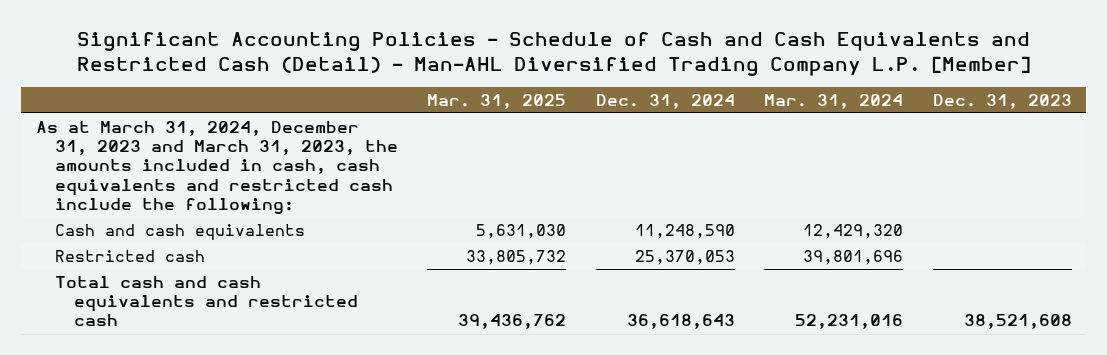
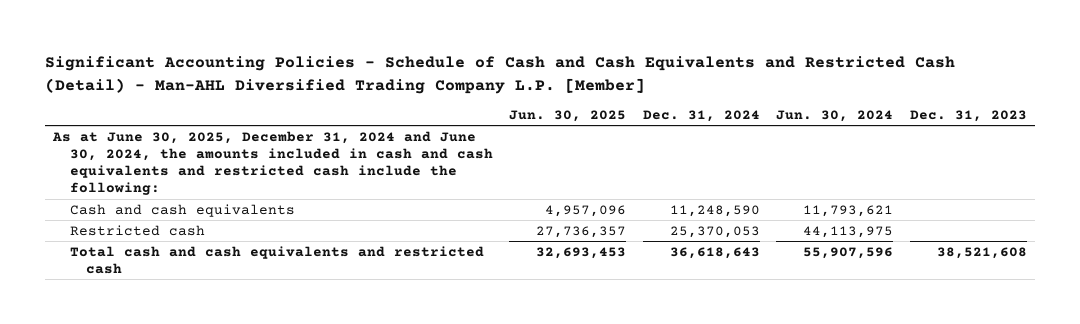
[427,93,567,109] Mar. 31, 2025 -> none
[764,93,904,109] Mar. 31, 2024 -> none
none -> [509,109,627,122] Jun. 30, 2025
none -> [776,109,894,122] Jun. 30, 2024
[35,121,398,214] As at March 31, 2024, December 31, 2023 and March 31, 2023, the amounts included in cash, cash equivalents and restricted cash include the following: -> [51,130,493,196] As at June 30, 2025, December 31, 2024 and June 30, 2024, the amounts included in cash and cash equivalents and restricted cash include the following:

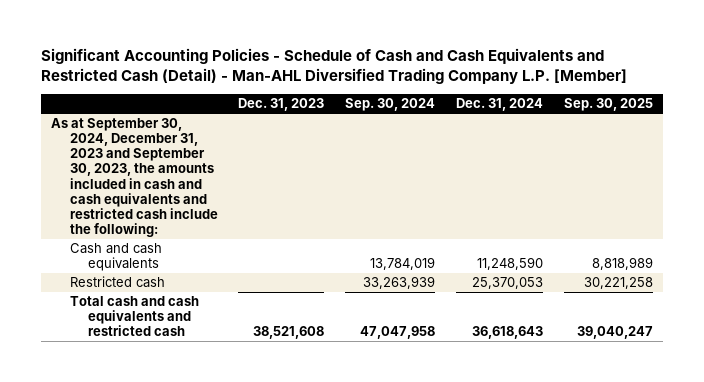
[509,109,627,122] Jun. 30, 2025 -> none
[776,109,894,122] Jun. 30, 2024 -> none
none -> [345,98,436,112] Sep. 30, 2024
none -> [563,98,653,112] Sep. 30, 2025
[51,130,493,196] As at June 30, 2025, December 31, 2024 and June 30, 2024, the amounts included in cash and cash equivalents and restricted cash include the following: -> [51,118,218,237] As at September 30, 2024, December 31, 2023 and September 30, 2023, the amounts included in cash and cash equivalents and restricted cash include the following:

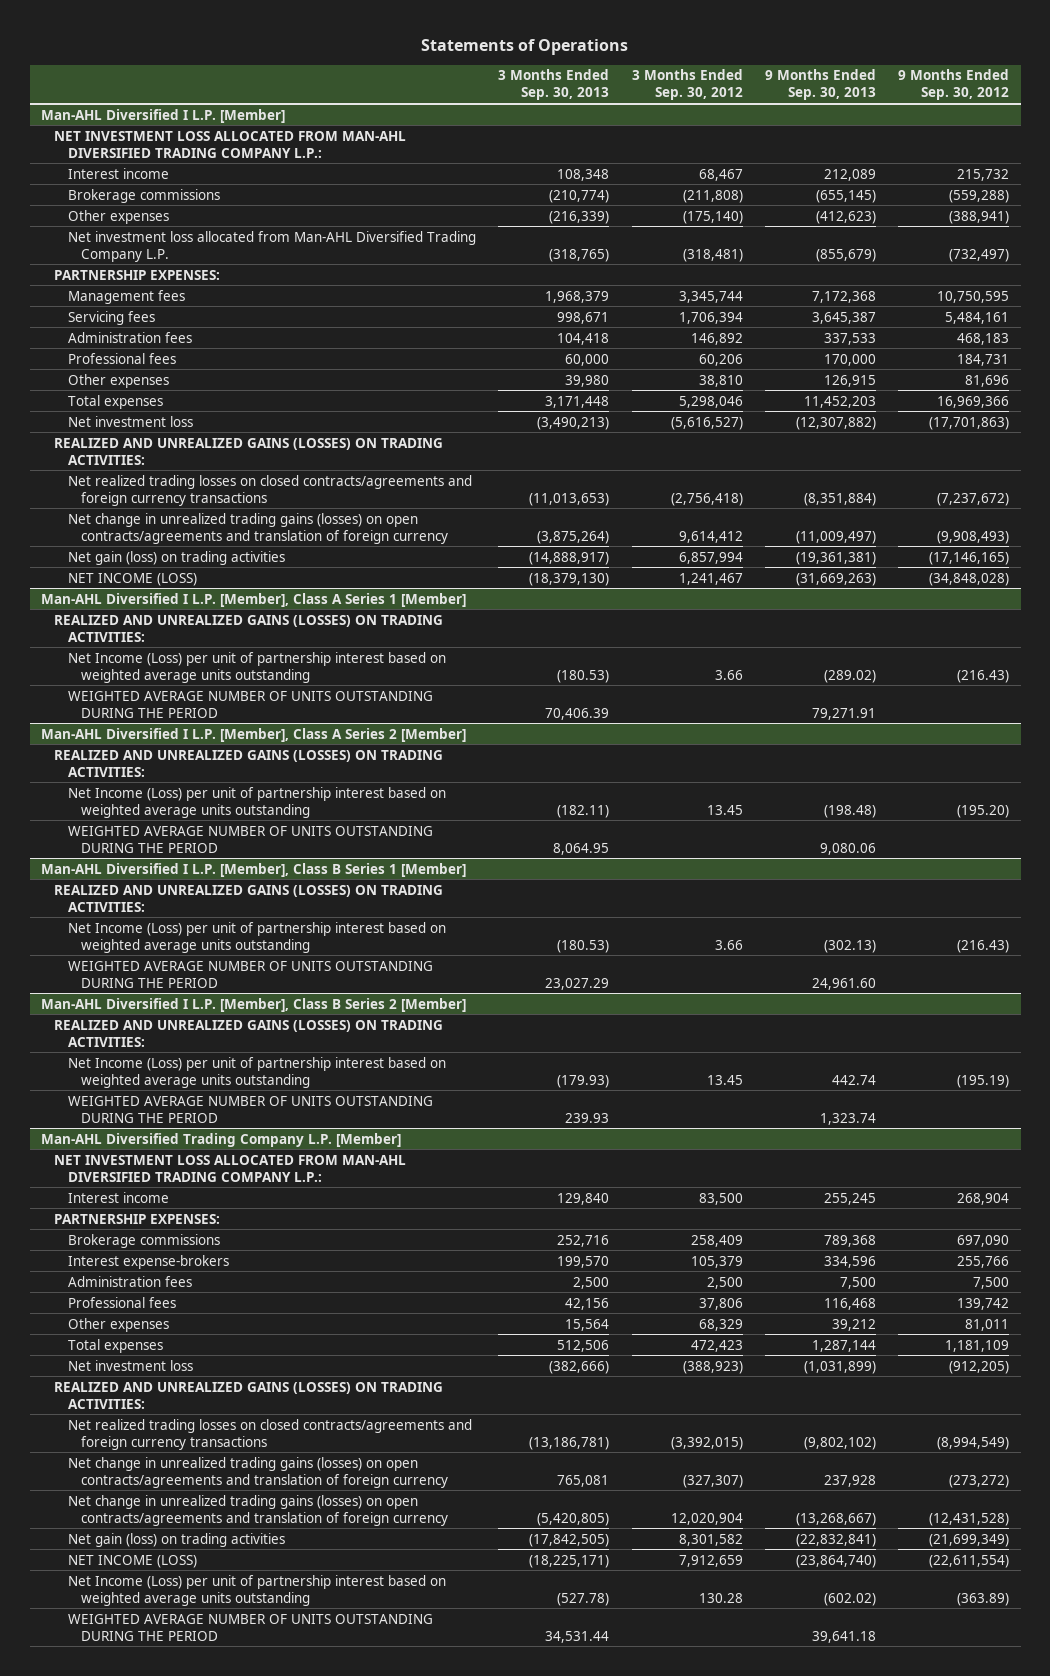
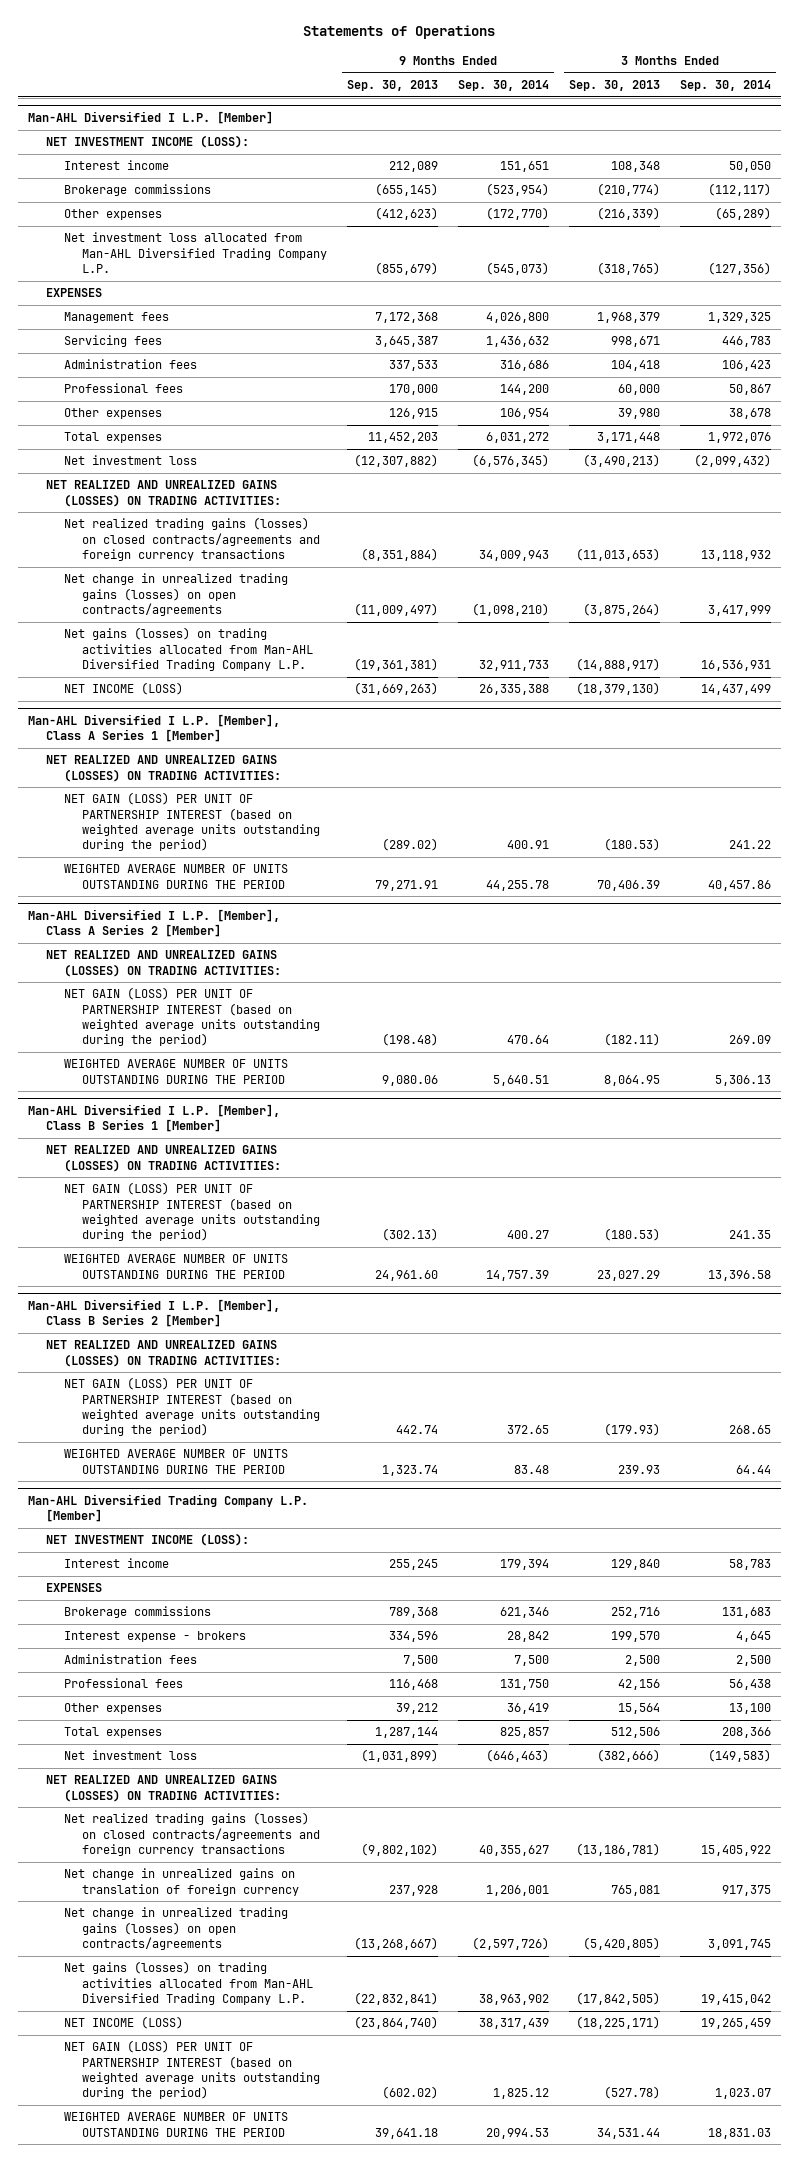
[631,69,743,101] 3 Months Ended Sep. 30, 2012 -> none
[898,69,1010,101] 9 Months Ended Sep. 30, 2012 -> none
none -> [457,80,549,92] Sep. 30, 2014
none -> [679,80,771,92] Sep. 30, 2014
[54,130,407,158] NET INVESTMENT LOSS ALLOCATED FROM MAN-AHL DIVERSIFIED TRADING COMPANY L.P.: -> [45,135,249,149] NET INVESTMENT INCOME (LOSS):
[54,269,221,280] PARTNERSHIP EXPENSES: -> [45,288,102,298] EXPENSES
[54,437,444,465] REALIZED AND UNREALIZED GAINS (LOSSES) ON TRADING ACTIVITIES: -> [45,480,281,507] NET REALIZED AND UNREALIZED GAINS (LOSSES) ON TRADING ACTIVITIES:
[67,474,472,506] Net realized trading losses on closed contracts/agreements and foreign currency transactions -> [63,517,320,562] Net realized trading gains (losses) on closed contracts/agreements and foreign currency transactions
[67,512,449,544] Net change in unrealized trading gains (losses) on open contracts/agreements and translation of foreign currency -> [63,573,288,617] Net change in unrealized trading gains (losses) on open contracts/agreements
[67,550,285,565] Net gain (loss) on trading activities -> [63,627,313,672] Net gains (losses) on trading activities allocated from Man-AHL Diversified Trading Company L.P.
[54,614,444,642] REALIZED AND UNREALIZED GAINS (LOSSES) ON TRADING ACTIVITIES: -> [45,755,281,782] NET REALIZED AND UNREALIZED GAINS (LOSSES) ON TRADING ACTIVITIES:
[67,651,446,683] Net Income (Loss) per unit of partnership interest based on weighted average units outstanding -> [63,792,320,852] NET GAIN (LOSS) PER UNIT OF PARTNERSHIP INTEREST (based on weighted average units outstanding during the period)
[54,749,444,777] REALIZED AND UNREALIZED GAINS (LOSSES) ON TRADING ACTIVITIES: -> [45,950,281,977] NET REALIZED AND UNREALIZED GAINS (LOSSES) ON TRADING ACTIVITIES:
[67,786,446,818] Net Income (Loss) per unit of partnership interest based on weighted average units outstanding -> [63,987,320,1047] NET GAIN (LOSS) PER UNIT OF PARTNERSHIP INTEREST (based on weighted average units outstanding during the period)
[54,884,444,912] REALIZED AND UNREALIZED GAINS (LOSSES) ON TRADING ACTIVITIES: -> [45,1145,281,1172] NET REALIZED AND UNREALIZED GAINS (LOSSES) ON TRADING ACTIVITIES:
[67,921,446,953] Net Income (Loss) per unit of partnership interest based on weighted average units outstanding -> [63,1182,320,1242] NET GAIN (LOSS) PER UNIT OF PARTNERSHIP INTEREST (based on weighted average units outstanding during the period)
[54,1019,444,1047] REALIZED AND UNREALIZED GAINS (LOSSES) ON TRADING ACTIVITIES: -> [45,1340,281,1367] NET REALIZED AND UNREALIZED GAINS (LOSSES) ON TRADING ACTIVITIES:
[67,1056,446,1088] Net Income (Loss) per unit of partnership interest based on weighted average units outstanding -> [63,1377,320,1437] NET GAIN (LOSS) PER UNIT OF PARTNERSHIP INTEREST (based on weighted average units outstanding during the period)
[54,1154,407,1182] NET INVESTMENT LOSS ALLOCATED FROM MAN-AHL DIVERSIFIED TRADING COMPANY L.P.: -> [45,1533,249,1547] NET INVESTMENT INCOME (LOSS):
[54,1213,221,1224] PARTNERSHIP EXPENSES: -> [45,1583,102,1593] EXPENSES
[67,1254,229,1269] Interest expense-brokers -> [63,1631,246,1643] Interest expense - brokers
[54,1381,444,1409] REALIZED AND UNREALIZED GAINS (LOSSES) ON TRADING ACTIVITIES: -> [45,1775,281,1802] NET REALIZED AND UNREALIZED GAINS (LOSSES) ON TRADING ACTIVITIES:
[67,1418,472,1450] Net realized trading losses on closed contracts/agreements and foreign currency transactions -> [63,1812,320,1857] Net realized trading gains (losses) on closed contracts/agreements and foreign currency transactions
[67,1456,449,1488] Net change in unrealized trading gains (losses) on open contracts/agreements and translation of foreign currency -> [63,1868,299,1896] Net change in unrealized gains on translation of foreign currency
[67,1494,449,1526] Net change in unrealized trading gains (losses) on open contracts/agreements and translation of foreign currency -> [63,1907,288,1951] Net change in unrealized trading gains (losses) on open contracts/agreements
[67,1532,285,1547] Net gain (loss) on trading activities -> [63,1961,313,2006] Net gains (losses) on trading activities allocated from Man-AHL Diversified Trading Company L.P.
[67,1574,446,1606] Net Income (Loss) per unit of partnership interest based on weighted average units outstanding -> [63,2040,320,2100] NET GAIN (LOSS) PER UNIT OF PARTNERSHIP INTEREST (based on weighted average units outstanding during the period)

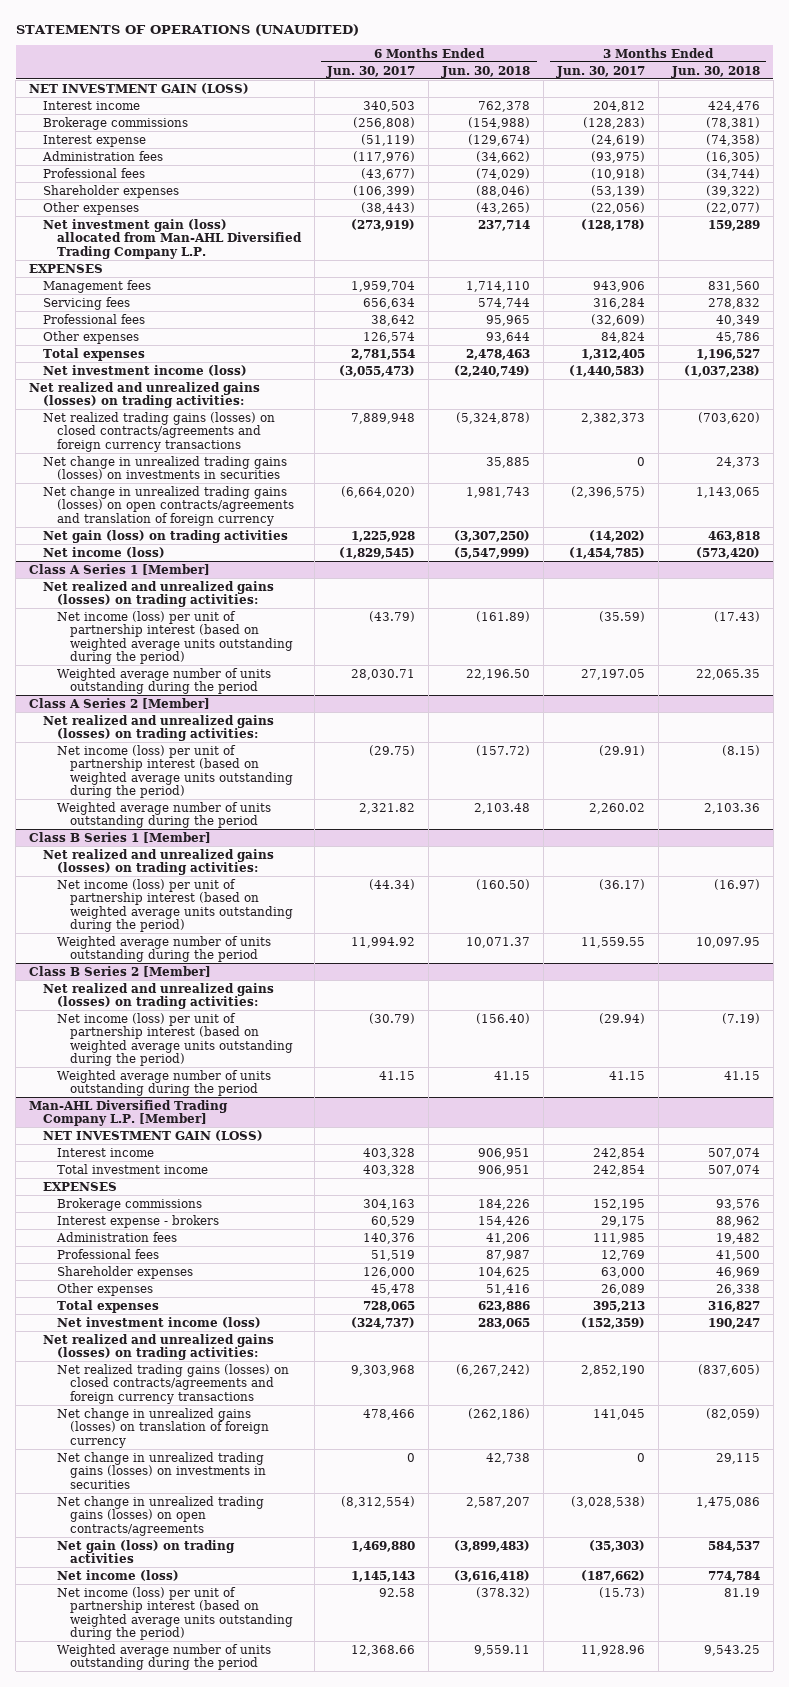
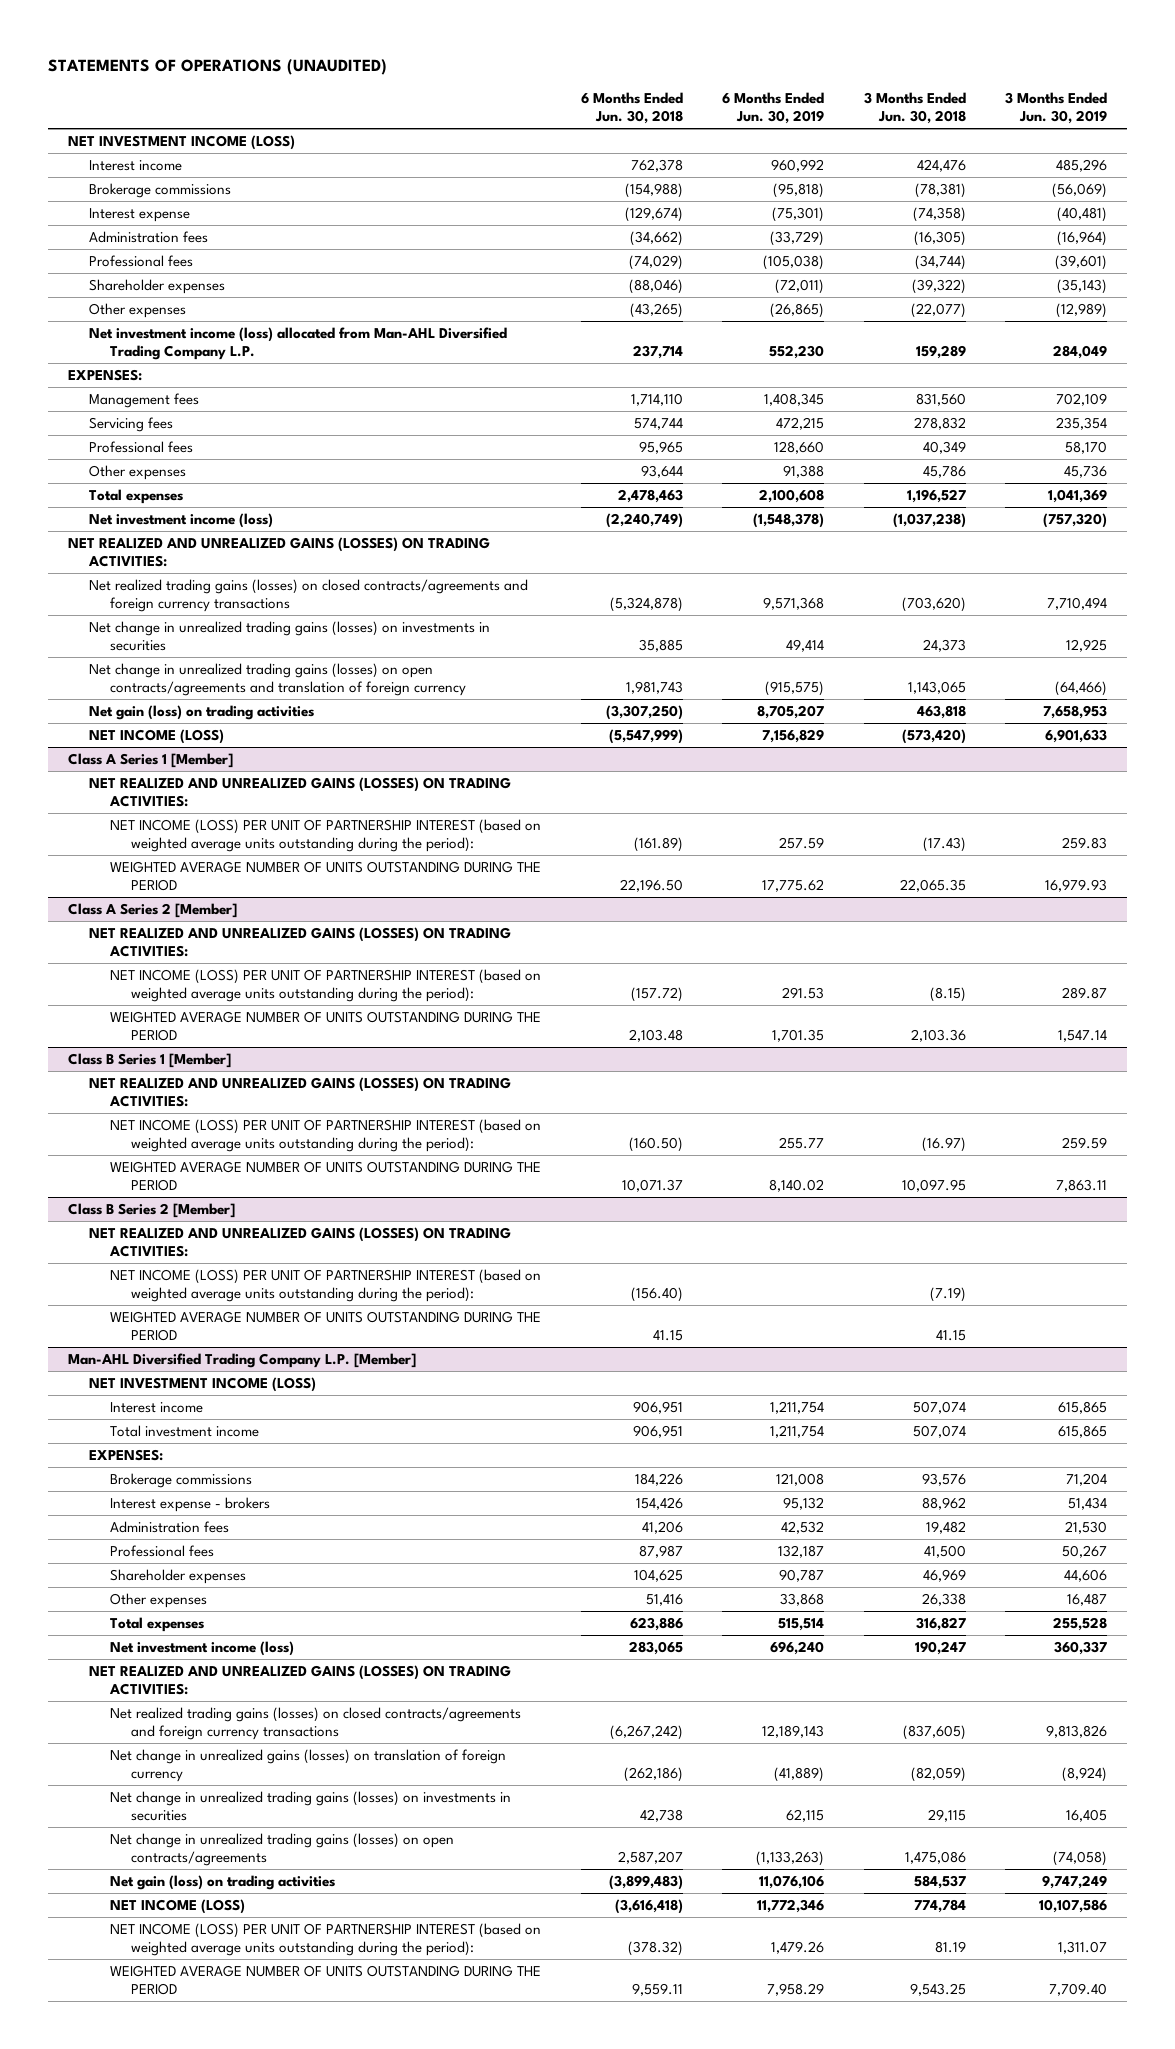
[326,65,416,78] Jun. 30, 2017 -> none
[555,65,645,78] Jun. 30, 2017 -> none
none -> [722,91,825,125] 6 Months Ended Jun. 30, 2019
none -> [1005,91,1108,125] 3 Months Ended Jun. 30, 2019
[29,82,250,94] NET INVESTMENT GAIN (LOSS) -> [68,134,296,150] NET INVESTMENT INCOME (LOSS)
[43,218,302,259] Net investment gain (loss) allocated from Man-AHL Diversified Trading Company L.P. -> [89,326,508,361] Net investment income (loss) allocated from Man-AHL Diversified Trading Company L.P.
[29,263,104,273] EXPENSES -> [68,368,143,381] EXPENSES:
[29,381,261,409] Net realized and unrealized gains (losses) on trading activities: -> [68,536,491,568] NET REALIZED AND UNREALIZED GAINS (LOSSES) ON TRADING ACTIVITIES:
[43,546,166,558] Net income (loss) -> [89,728,225,744] NET INCOME (LOSS)
[43,580,275,608] Net realized and unrealized gains (losses) on trading activities: -> [89,776,512,808] NET REALIZED AND UNREALIZED GAINS (LOSSES) ON TRADING ACTIVITIES:
[56,610,294,665] Net income (loss) per unit of partnership interest (based on weighted average units outstanding during the period) -> [110,818,542,853] NET INCOME (LOSS) PER UNIT OF PARTNERSHIP INTEREST (based on weighted average units outstanding during the period):
[56,667,271,695] Weighted average number of units outstanding during the period -> [110,860,542,892] WEIGHTED AVERAGE NUMBER OF UNITS OUTSTANDING DURING THE PERIOD
[43,714,275,742] Net realized and unrealized gains (losses) on trading activities: -> [89,926,512,958] NET REALIZED AND UNREALIZED GAINS (LOSSES) ON TRADING ACTIVITIES:
[56,744,294,799] Net income (loss) per unit of partnership interest (based on weighted average units outstanding during the period) -> [110,968,542,1003] NET INCOME (LOSS) PER UNIT OF PARTNERSHIP INTEREST (based on weighted average units outstanding during the period):
[56,801,271,829] Weighted average number of units outstanding during the period -> [110,1010,542,1042] WEIGHTED AVERAGE NUMBER OF UNITS OUTSTANDING DURING THE PERIOD
[43,848,275,876] Net realized and unrealized gains (losses) on trading activities: -> [89,1076,512,1108] NET REALIZED AND UNREALIZED GAINS (LOSSES) ON TRADING ACTIVITIES:
[56,878,294,933] Net income (loss) per unit of partnership interest (based on weighted average units outstanding during the period) -> [110,1118,542,1153] NET INCOME (LOSS) PER UNIT OF PARTNERSHIP INTEREST (based on weighted average units outstanding during the period):
[56,935,271,963] Weighted average number of units outstanding during the period -> [110,1160,542,1192] WEIGHTED AVERAGE NUMBER OF UNITS OUTSTANDING DURING THE PERIOD
[43,982,275,1010] Net realized and unrealized gains (losses) on trading activities: -> [89,1226,512,1258] NET REALIZED AND UNREALIZED GAINS (LOSSES) ON TRADING ACTIVITIES:
[56,1012,294,1067] Net income (loss) per unit of partnership interest (based on weighted average units outstanding during the period) -> [110,1268,542,1303] NET INCOME (LOSS) PER UNIT OF PARTNERSHIP INTEREST (based on weighted average units outstanding during the period):
[56,1069,271,1097] Weighted average number of units outstanding during the period -> [110,1310,542,1342] WEIGHTED AVERAGE NUMBER OF UNITS OUTSTANDING DURING THE PERIOD
[43,1129,264,1141] NET INVESTMENT GAIN (LOSS) -> [89,1376,317,1392] NET INVESTMENT INCOME (LOSS)
[43,1181,118,1191] EXPENSES -> [89,1448,164,1461] EXPENSES:
[43,1333,275,1361] Net realized and unrealized gains (losses) on trading activities: -> [89,1664,512,1696] NET REALIZED AND UNREALIZED GAINS (LOSSES) ON TRADING ACTIVITIES:
[56,1569,179,1581] Net income (loss) -> [110,1898,246,1914] NET INCOME (LOSS)
[56,1586,294,1641] Net income (loss) per unit of partnership interest (based on weighted average units outstanding during the period) -> [110,1922,542,1957] NET INCOME (LOSS) PER UNIT OF PARTNERSHIP INTEREST (based on weighted average units outstanding during the period):
[56,1643,271,1671] Weighted average number of units outstanding during the period -> [110,1964,542,1996] WEIGHTED AVERAGE NUMBER OF UNITS OUTSTANDING DURING THE PERIOD

